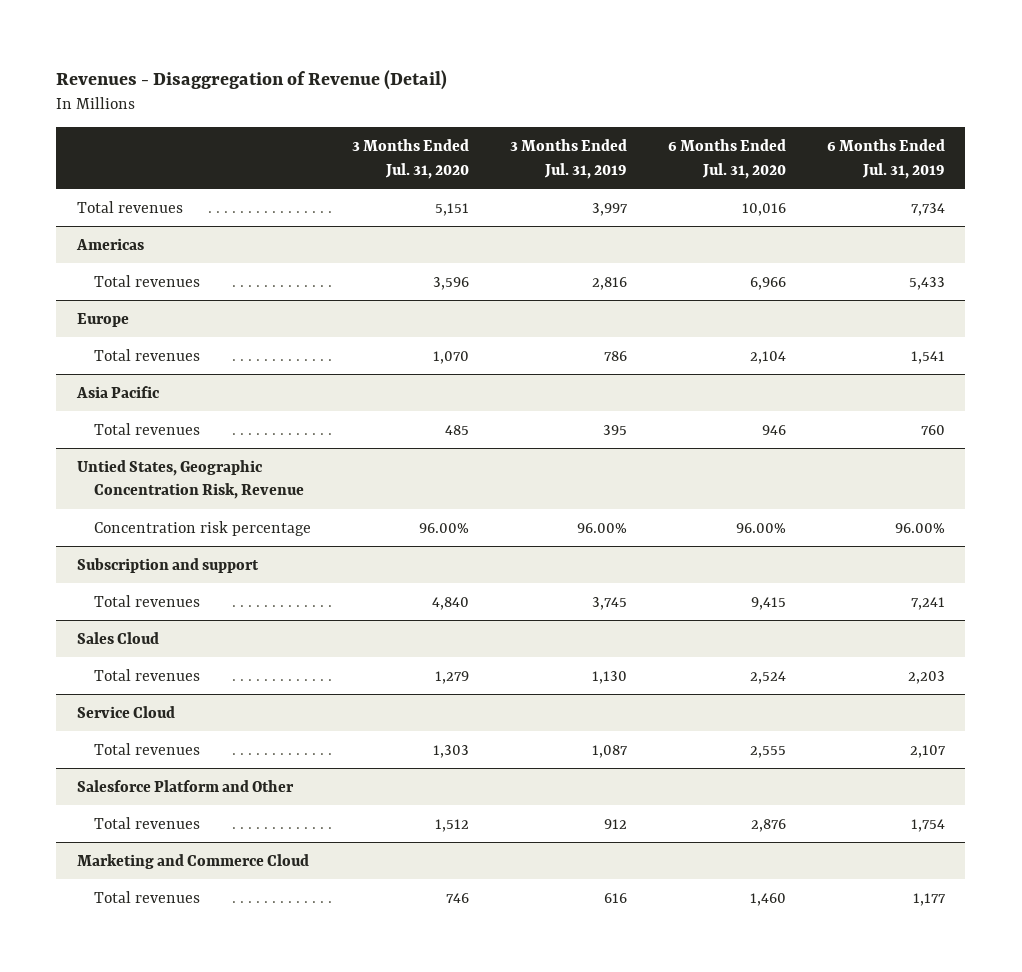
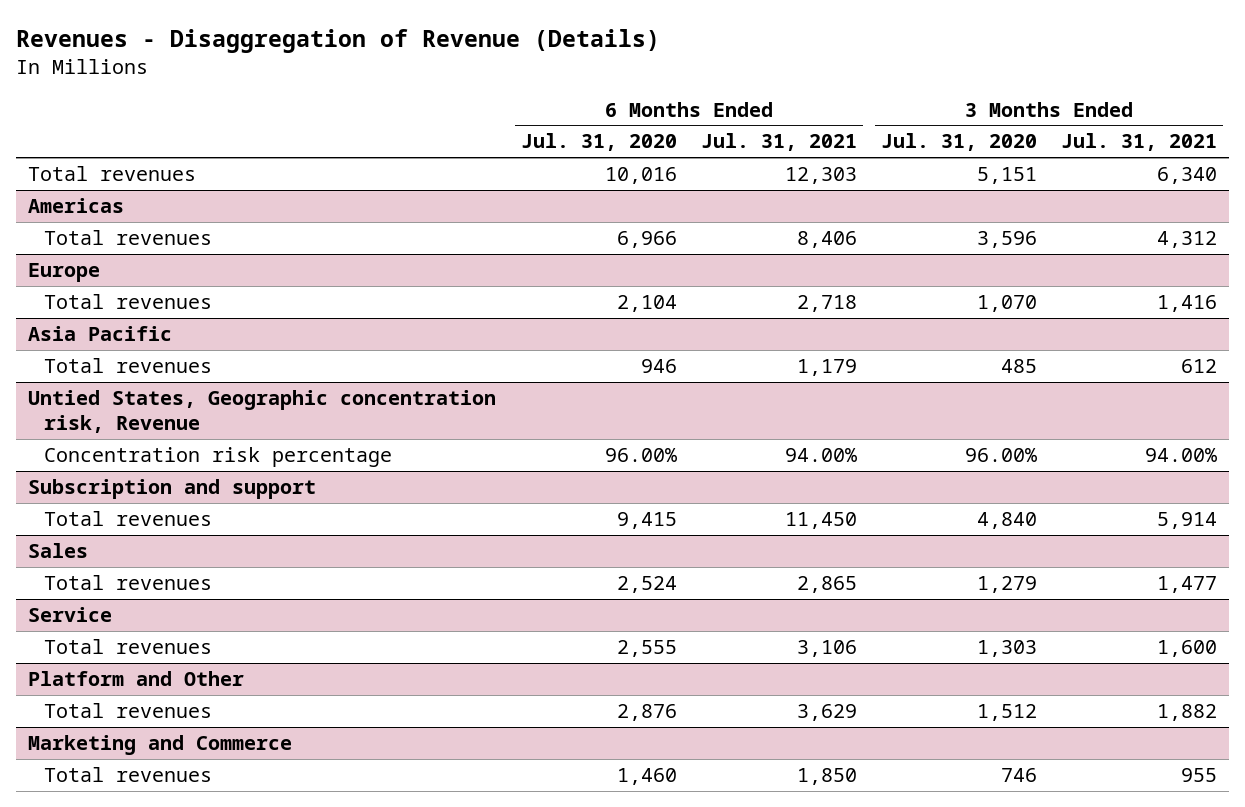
[56,69,448,90] Revenues - Disaggregation of Revenue (Detail) -> [16,29,661,54] Revenues - Disaggregation of Revenue (Details)
[509,139,627,179] 3 Months Ended Jul. 31, 2019 -> none
[826,139,945,179] 6 Months Ended Jul. 31, 2019 -> none
none -> [700,133,857,152] Jul. 31, 2021
none -> [1060,133,1217,152] Jul. 31, 2021
[76,459,305,500] Untied States, Geographic Concentration Risk, Revenue -> [28,389,497,433] Untied States, Geographic concentration risk, Revenue
[76,631,159,644] Sales Cloud -> [28,542,89,558] Sales
[76,705,175,718] Service Cloud -> [28,606,113,622] Service
[76,779,294,792] Salesforce Platform and Other -> [28,670,245,686] Platform and Other
[76,853,309,869] Marketing and Commerce Cloud -> [28,734,293,755] Marketing and Commerce

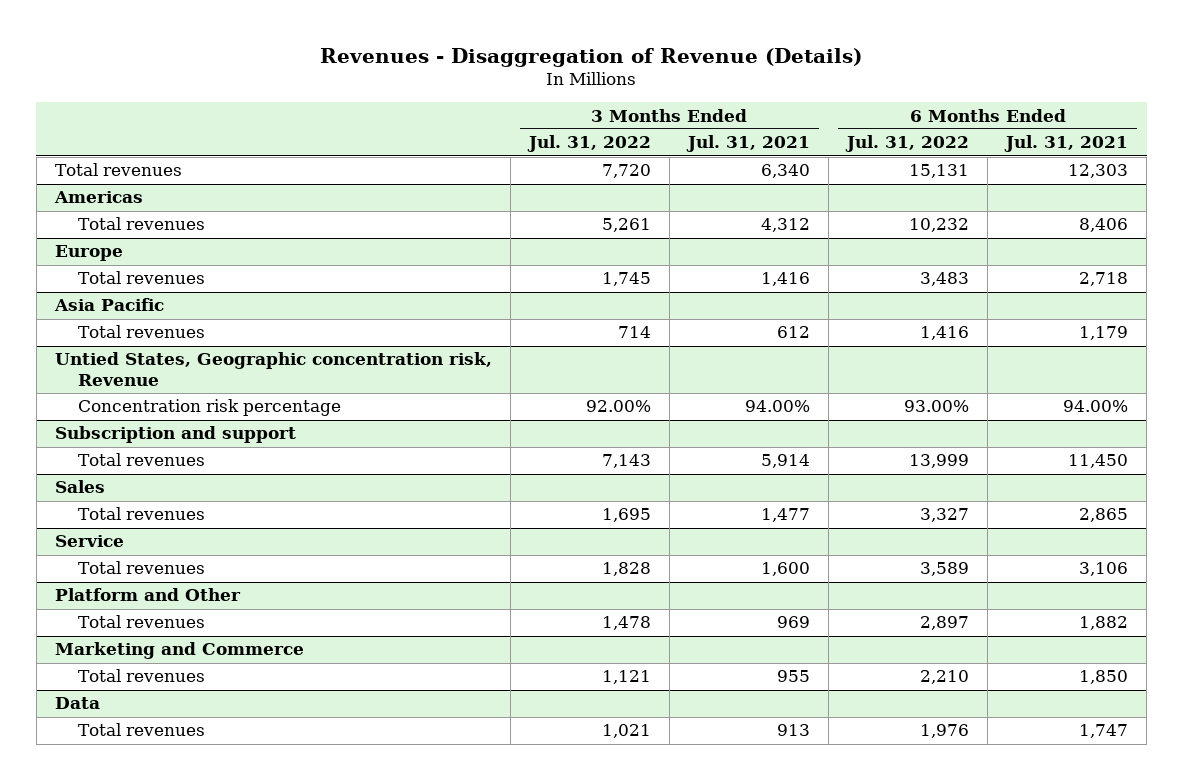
[520,133,677,152] Jul. 31, 2020 -> none
[880,133,1037,152] Jul. 31, 2020 -> none
none -> [526,135,651,153] Jul. 31, 2022
none -> [845,135,970,153] Jul. 31, 2022
[796,703,857,721] 3,629 -> [1079,616,1129,631] 1,882
[1156,703,1217,721] 1,882 -> [776,616,810,629] 969
none -> [54,697,100,710] Data
none -> [78,723,206,737] Total revenues

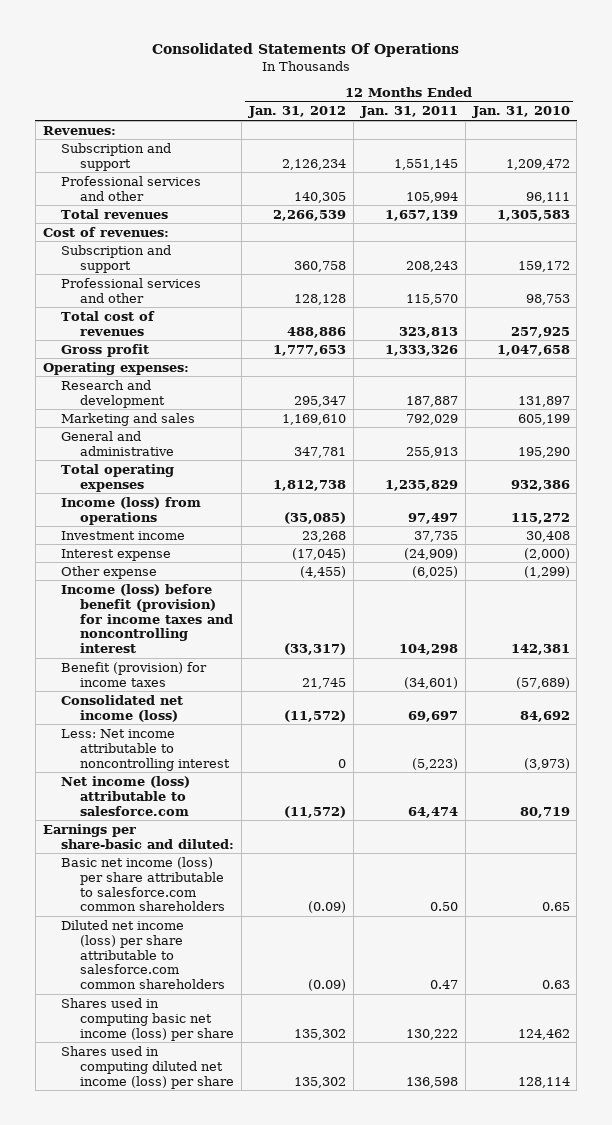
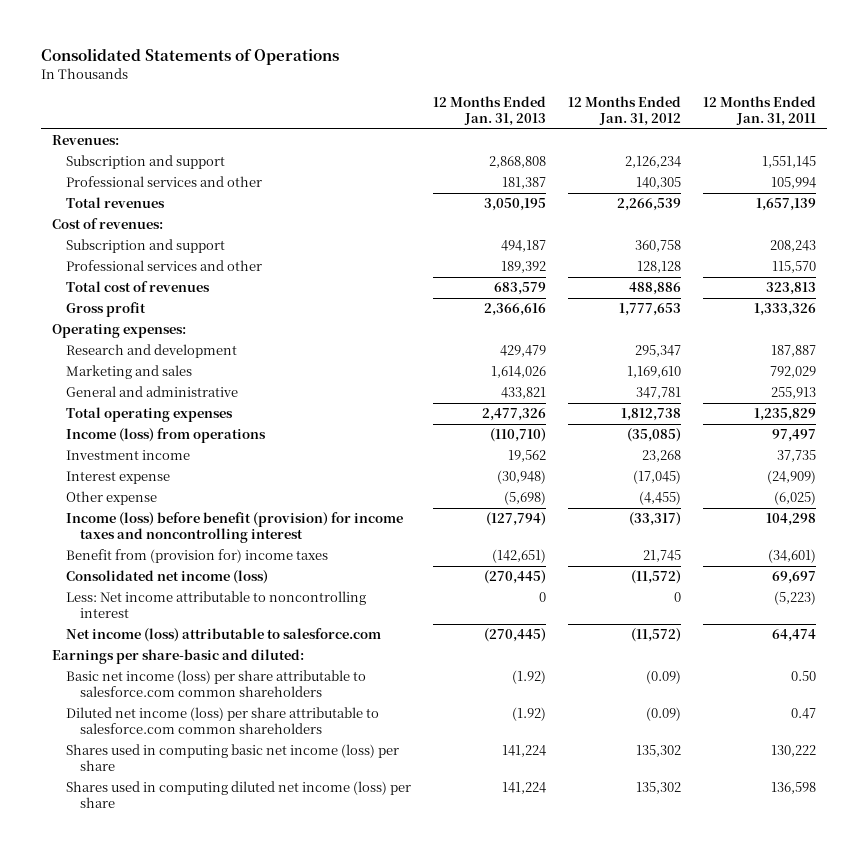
[152,43,460,58] Consolidated Statements Of Operations -> [40,47,339,65] Consolidated Statements of Operations
[471,106,570,119] Jan. 31, 2010 -> none
none -> [432,96,546,127] 12 Months Ended Jan. 31, 2013
[61,661,208,687] Benefit (provision) for income taxes -> [65,549,328,564] Benefit from (provision for) income taxes

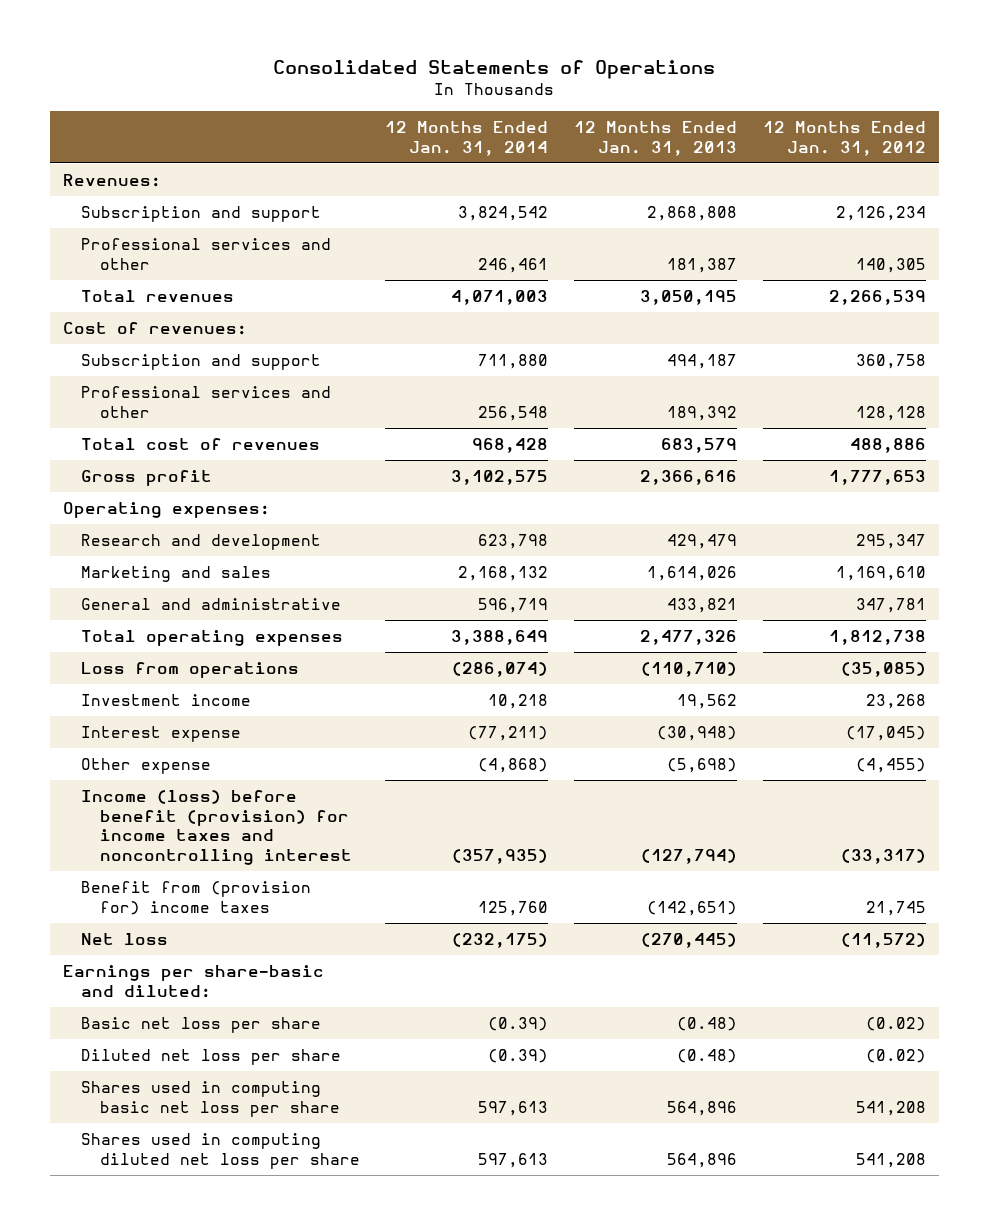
[703,96,817,127] 12 Months Ended Jan. 31, 2011 -> none
none -> [385,120,549,156] 12 Months Ended Jan. 31, 2014
[65,428,266,444] Income (loss) from operations -> [81,661,300,678] Loss from operations
[65,570,268,585] Consolidated net income (loss) -> none
[65,591,366,619] Less: Net income attributable to noncontrolling interest -> none
[65,628,381,643] Net income (loss) attributable to salesforce.com -> [81,932,169,945] Net loss
[65,670,366,698] Basic net income (loss) per share attributable to salesforce.com common shareholders -> [81,1016,322,1033] Basic net loss per share
[511,670,546,685] (1.92) -> [677,1016,738,1031] (0.48)
[646,670,682,685] (0.09) -> [866,1016,927,1031] (0.02)
[65,707,379,735] Diluted net income (loss) per share attributable to salesforce.com common shareholders -> [81,1048,342,1065] Diluted net loss per share
[511,707,546,722] (1.92) -> [677,1048,738,1063] (0.48)
[646,707,682,722] (0.09) -> [866,1048,927,1063] (0.02)
[65,744,399,772] Shares used in computing basic net income (loss) per share -> [81,1080,340,1117] Shares used in computing basic net loss per share
[501,745,546,758] 141,224 -> [667,1100,738,1116] 564,896
[636,745,682,758] 135,302 -> [856,1100,927,1116] 541,208
[65,781,411,809] Shares used in computing diluted net income (loss) per share -> [81,1132,360,1169] Shares used in computing diluted net loss per share
[501,782,546,795] 141,224 -> [667,1152,738,1168] 564,896
[636,782,682,795] 135,302 -> [856,1152,927,1168] 541,208

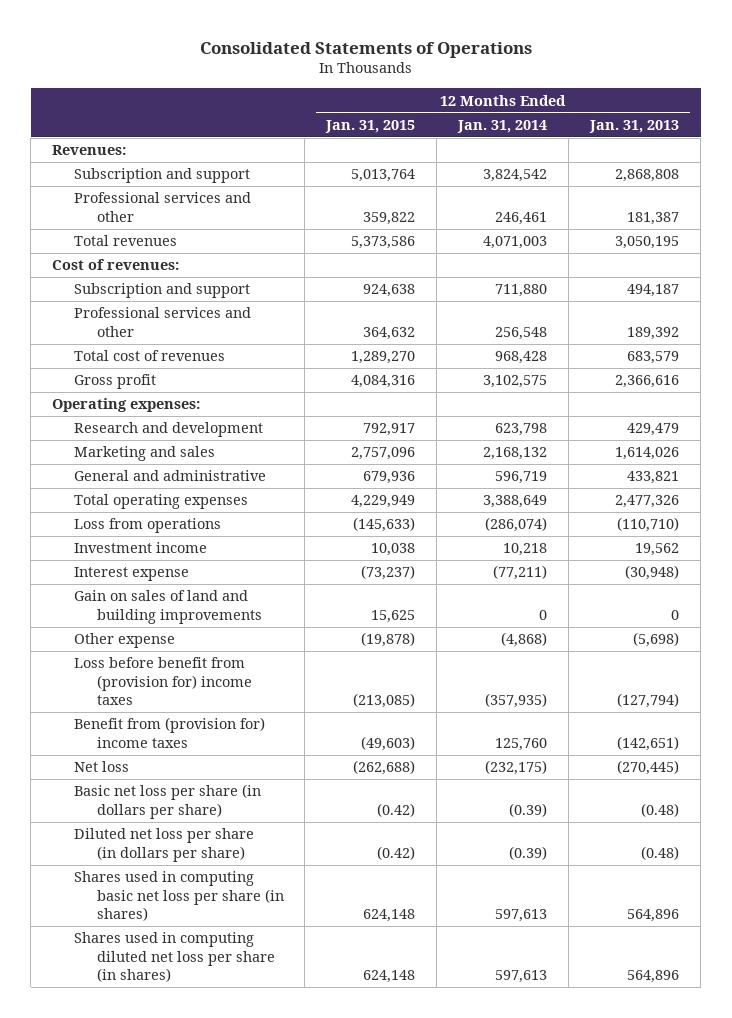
[763,120,927,156] 12 Months Ended Jan. 31, 2012 -> none
none -> [325,119,416,133] Jan. 31, 2015
none -> [74,590,262,624] Gain on sales of land and building improvements
[81,789,352,866] Income (loss) before benefit (provision) for income taxes and noncontrolling interest -> [74,657,252,706] Loss before benefit from (provision for) income taxes
[62,964,324,998] Earnings per share-basic and diluted: -> none
[81,1016,322,1033] Basic net loss per share -> [74,784,262,819] Basic net loss per share (in dollars per share)
[81,1048,342,1065] Diluted net loss per share -> [74,828,255,862] Diluted net loss per share (in dollars per share)
[81,1080,340,1117] Shares used in computing basic net loss per share -> [74,871,284,922] Shares used in computing basic net loss per share (in shares)
[81,1132,360,1169] Shares used in computing diluted net loss per share -> [74,932,275,983] Shares used in computing diluted net loss per share (in shares)

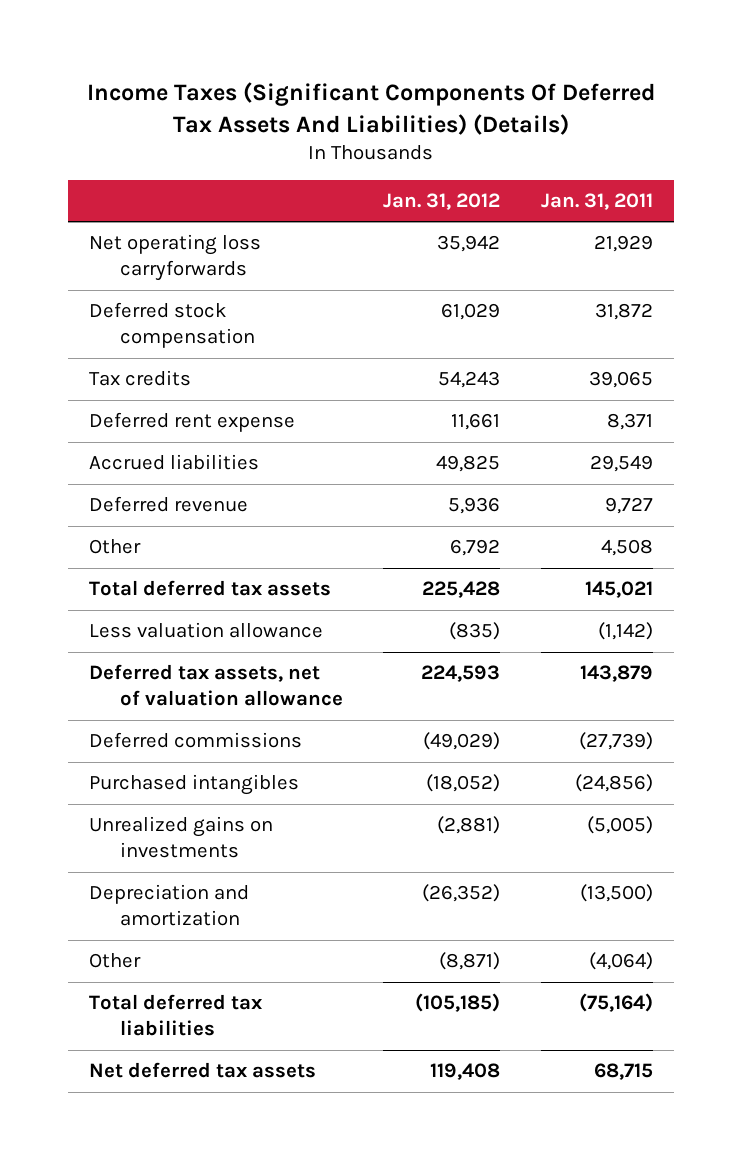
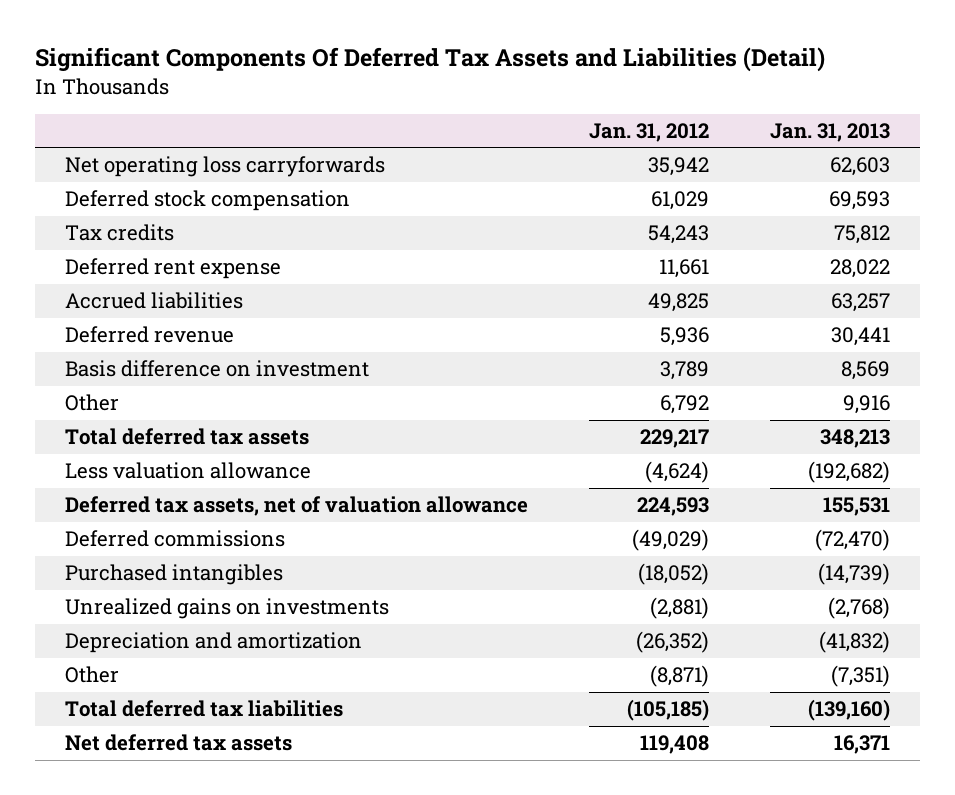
[87,82,656,135] Income Taxes (Significant Components Of Deferred Tax Assets And Liabilities) (Details) -> [34,47,825,73] Significant Components Of Deferred Tax Assets and Liabilities (Detail)
[541,193,654,211] Jan. 31, 2011 -> none
none -> [769,122,890,142] Jan. 31, 2013
none -> [65,360,370,378] Basis difference on investment
[422,581,501,599] 225,428 -> [639,429,709,449] 229,217
[449,622,501,641] (835) -> [644,461,709,484] (4,624)

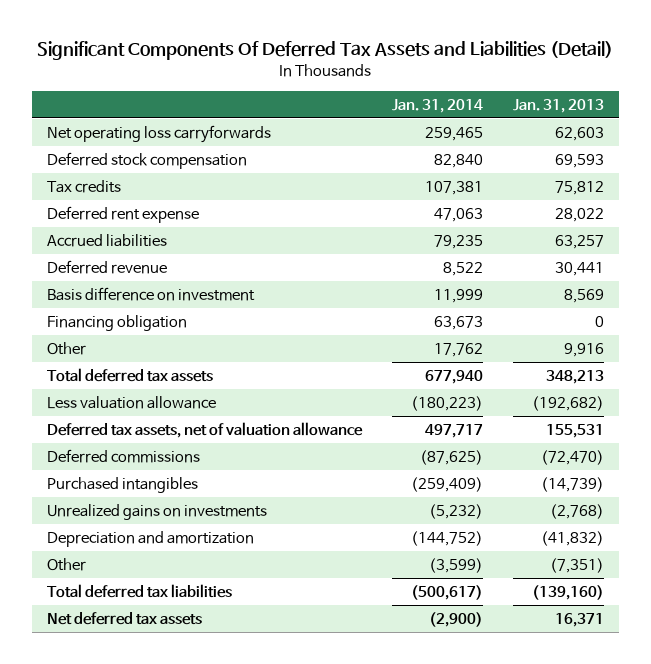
[588,122,709,142] Jan. 31, 2012 -> none
none -> [391,98,483,113] Jan. 31, 2014
none -> [46,314,187,331] Financing obligation

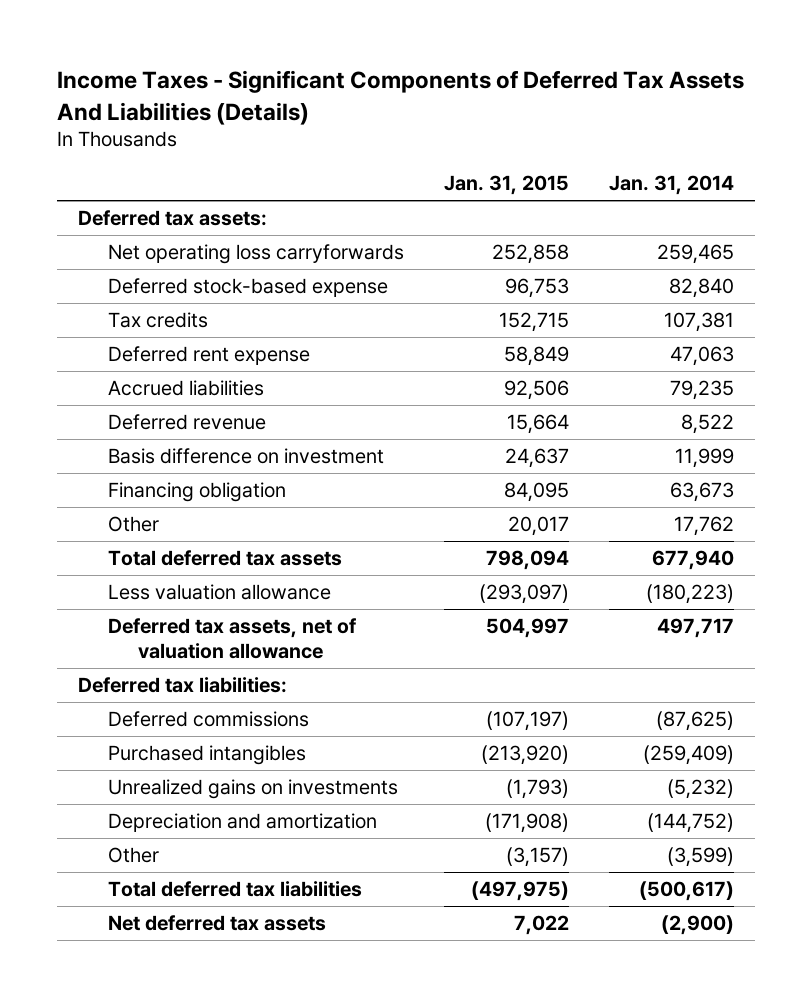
[37,41,614,61] Significant Components Of Deferred Tax Assets and Liabilities (Detail) -> [57,70,745,125] Income Taxes - Significant Components of Deferred Tax Assets And Liabilities (Details)
[513,98,605,113] Jan. 31, 2013 -> none
none -> [444,175,570,196] Jan. 31, 2015
none -> [77,209,267,226] Deferred tax assets:
[46,151,247,169] Deferred stock compensation -> [107,277,388,297] Deferred stock-based expense
none -> [77,676,287,693] Deferred tax liabilities:

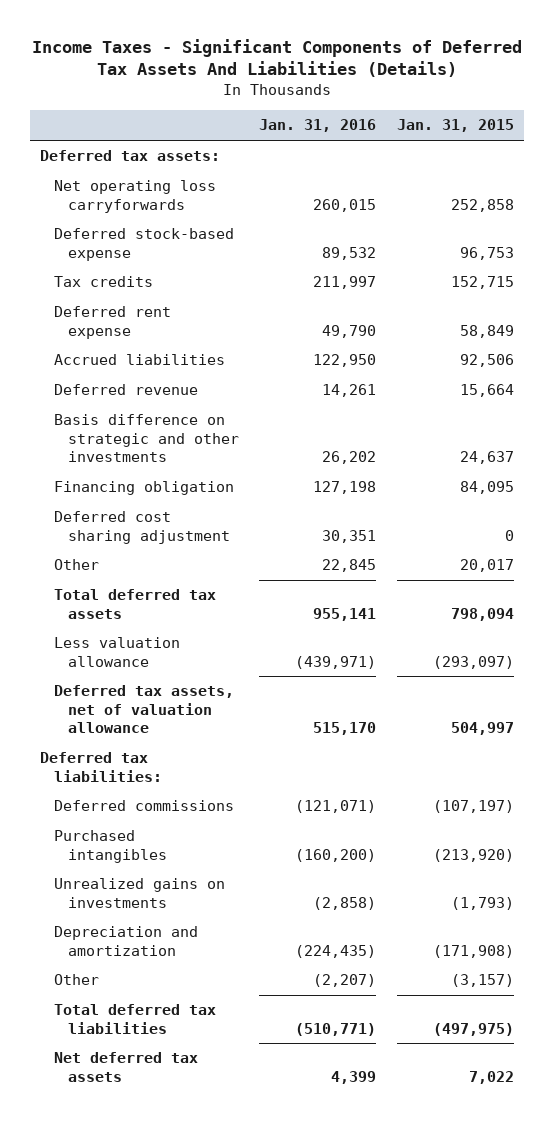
[609,175,735,196] Jan. 31, 2014 -> none
none -> [259,119,377,133] Jan. 31, 2016
[107,447,384,464] Basis difference on investment -> [53,414,239,463] Basis difference on strategic and other investments
none -> [53,511,230,544] Deferred cost sharing adjustment

